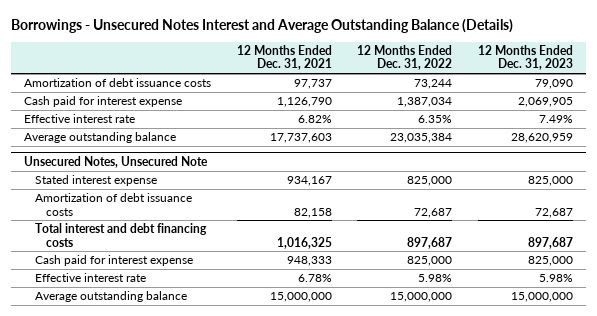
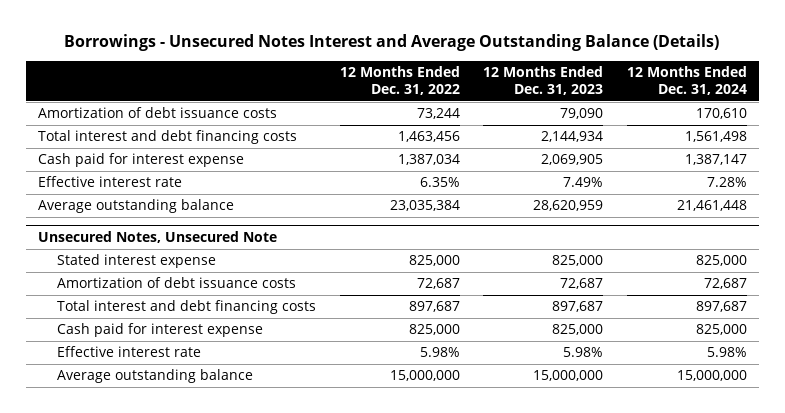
[236,44,332,71] 12 Months Ended Dec. 31, 2021 -> none
none -> [627,65,748,95] 12 Months Ended Dec. 31, 2024
none -> [37,130,297,145] Total interest and debt financing costs

